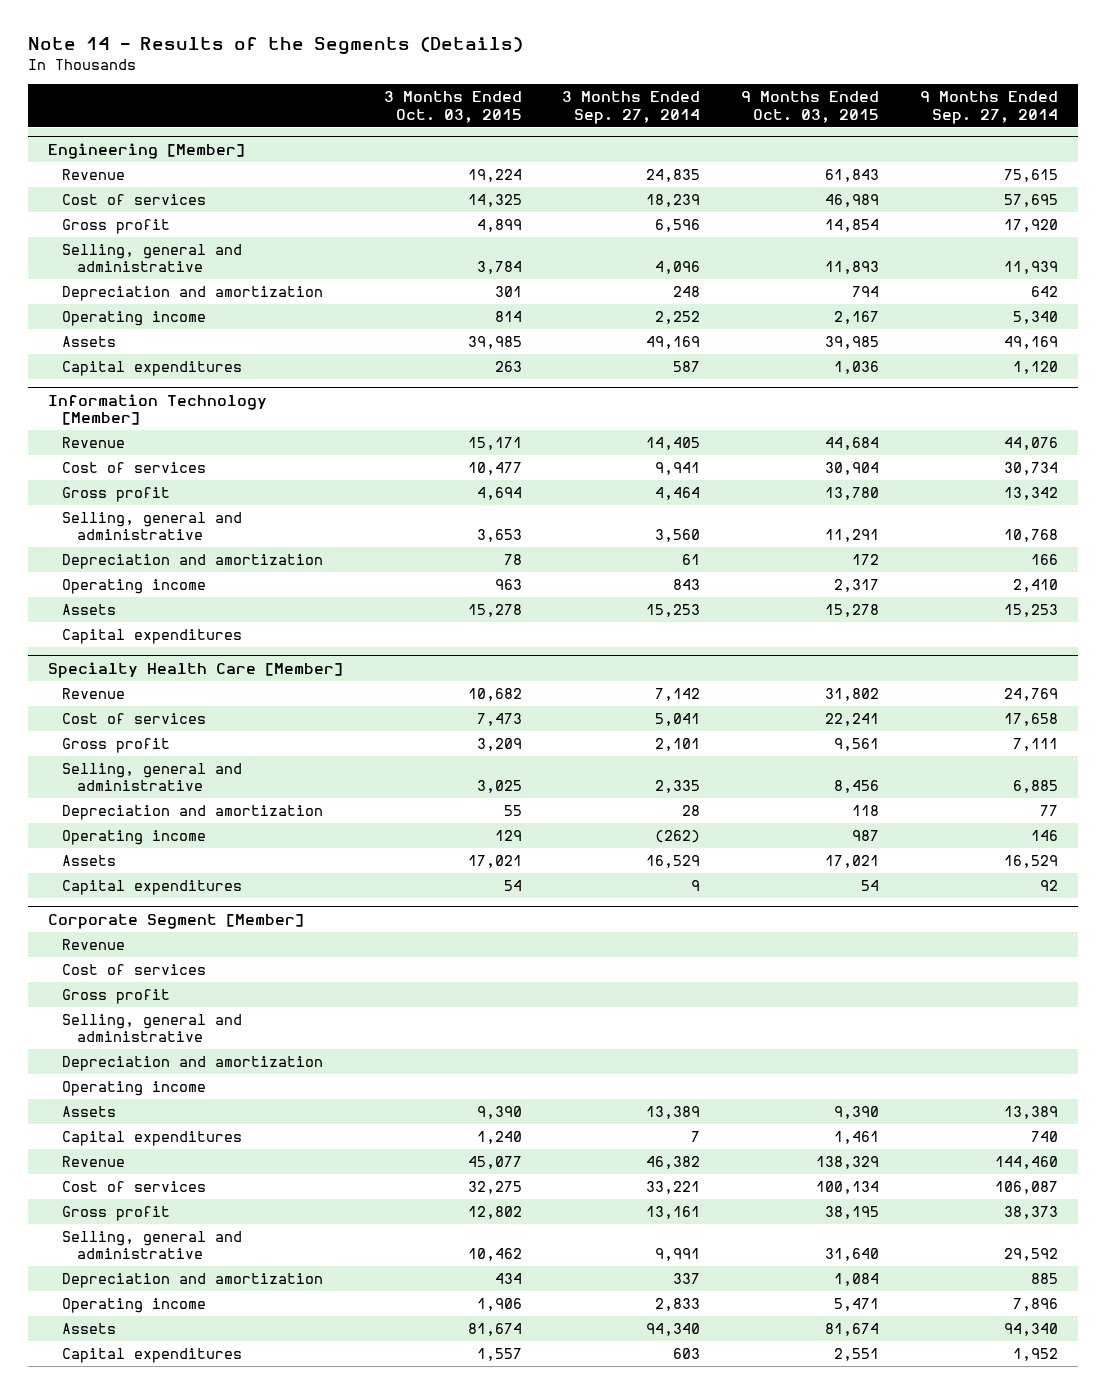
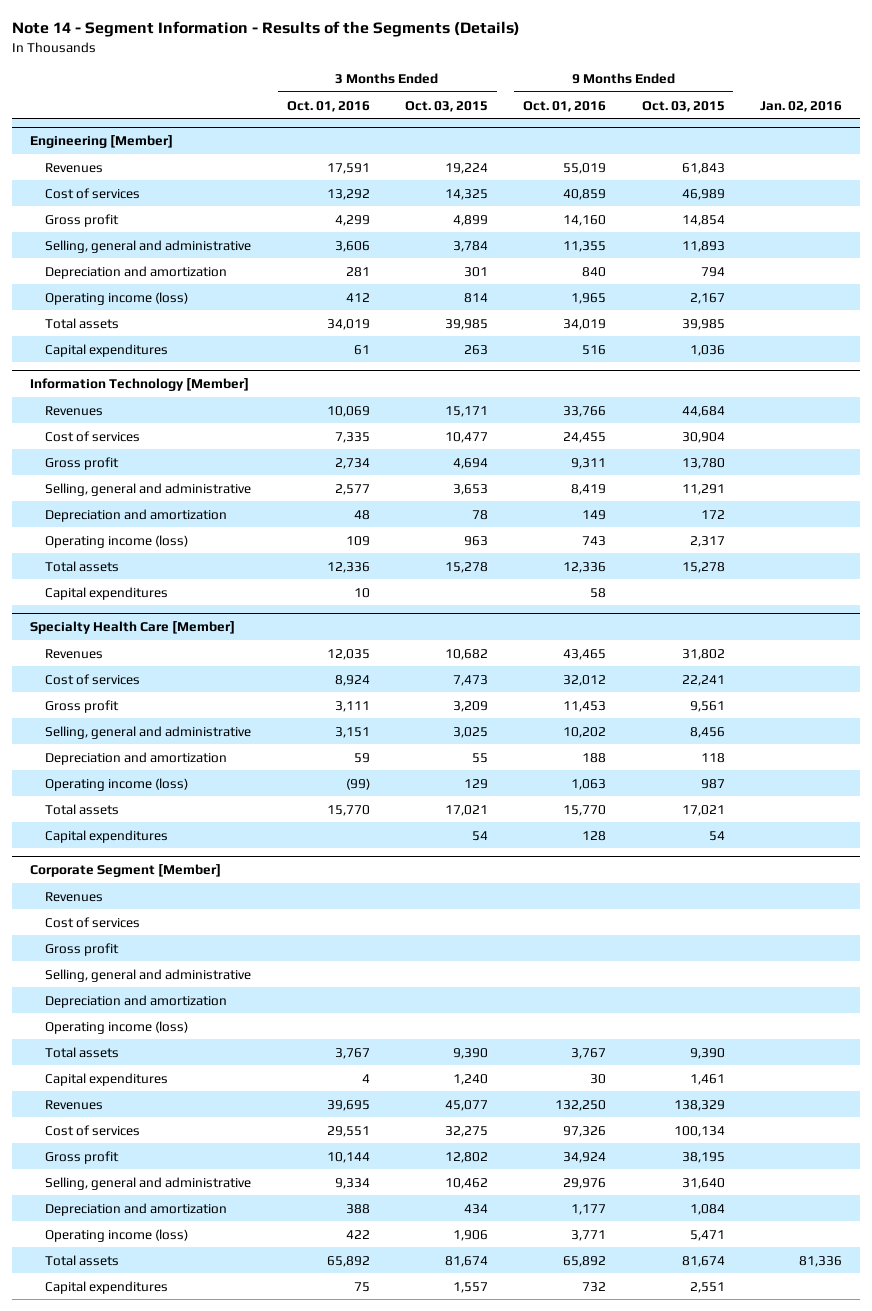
[27,37,523,56] Note 14 - Results of the Segments (Details) -> [12,21,521,38] Note 14 - Segment Information - Results of the Segments (Details)
[562,91,701,124] 3 Months Ended Sep. 27, 2014 -> none
[919,91,1058,124] 9 Months Ended Sep. 27, 2014 -> none
none -> [286,100,370,112] Oct. 01, 2016
none -> [523,100,607,112] Oct. 01, 2016
none -> [759,100,842,112] Jan. 02, 2016
[62,169,126,181] Revenue -> [45,162,104,173] Revenues
[62,311,207,327] Operating income -> [45,291,189,305] Operating income (loss)
[62,336,117,348] Assets -> [45,317,120,329] Total assets
[62,437,126,449] Revenue -> [45,405,104,416] Revenues
[62,579,207,595] Operating income -> [45,534,189,548] Operating income (loss)
[62,604,117,616] Assets -> [45,560,120,572] Total assets
[62,688,126,700] Revenue -> [45,648,104,659] Revenues
[62,830,207,846] Operating income -> [45,777,189,791] Operating income (loss)
[62,855,117,867] Assets -> [45,803,120,815] Total assets
[62,939,126,951] Revenue -> [45,891,104,902] Revenues
[62,1081,207,1097] Operating income -> [45,1020,189,1034] Operating income (loss)
[62,1106,117,1118] Assets -> [45,1046,120,1058] Total assets
[62,1156,126,1168] Revenue -> [45,1099,104,1110] Revenues
[62,1298,207,1314] Operating income -> [45,1228,189,1242] Operating income (loss)
[62,1323,117,1335] Assets -> [45,1254,120,1266] Total assets

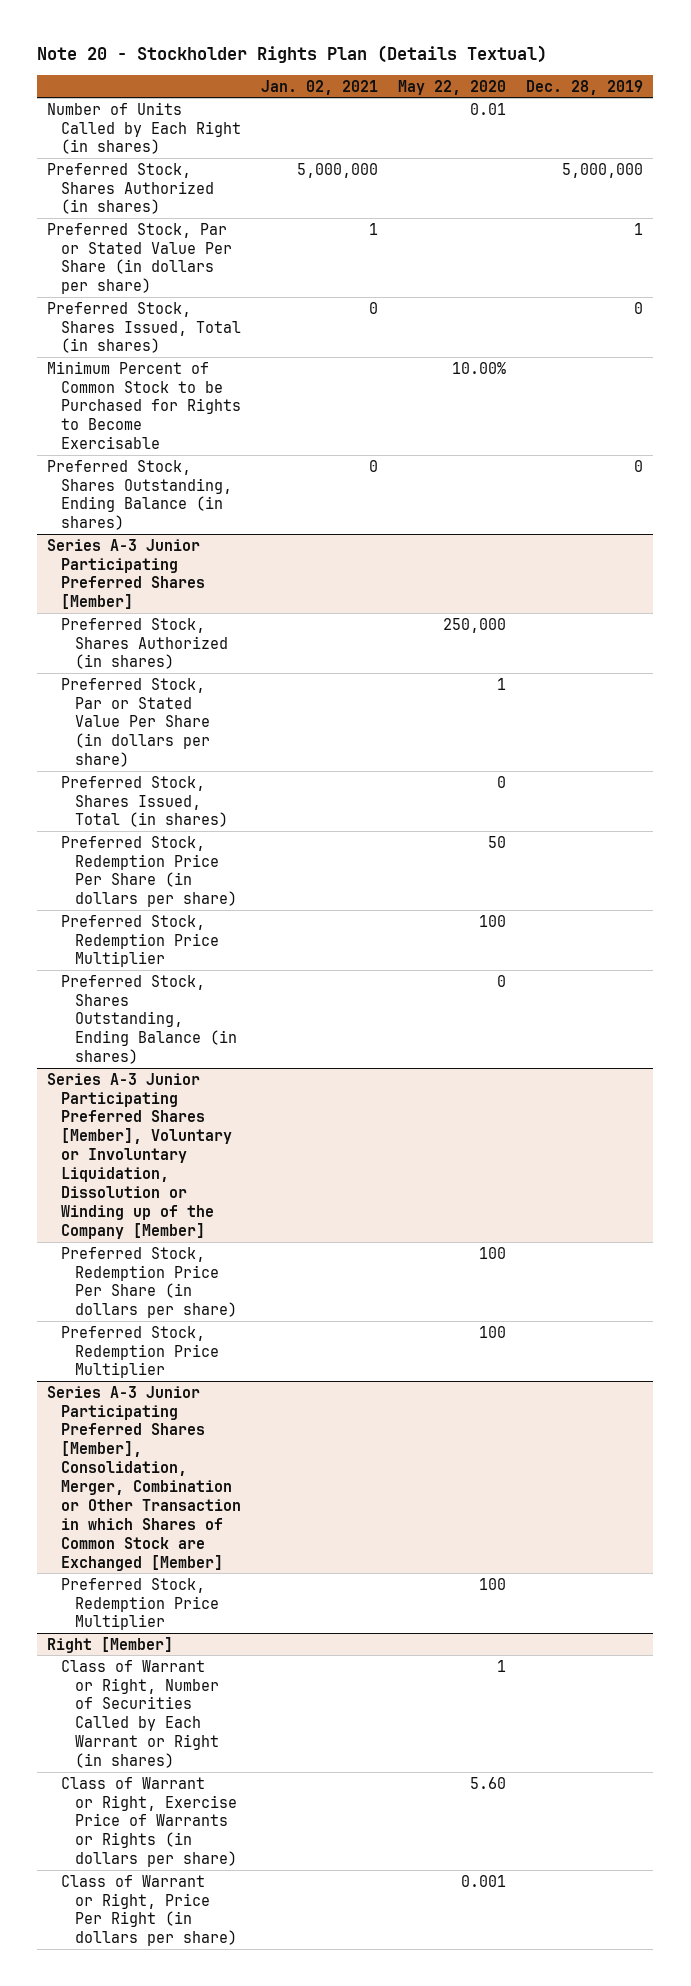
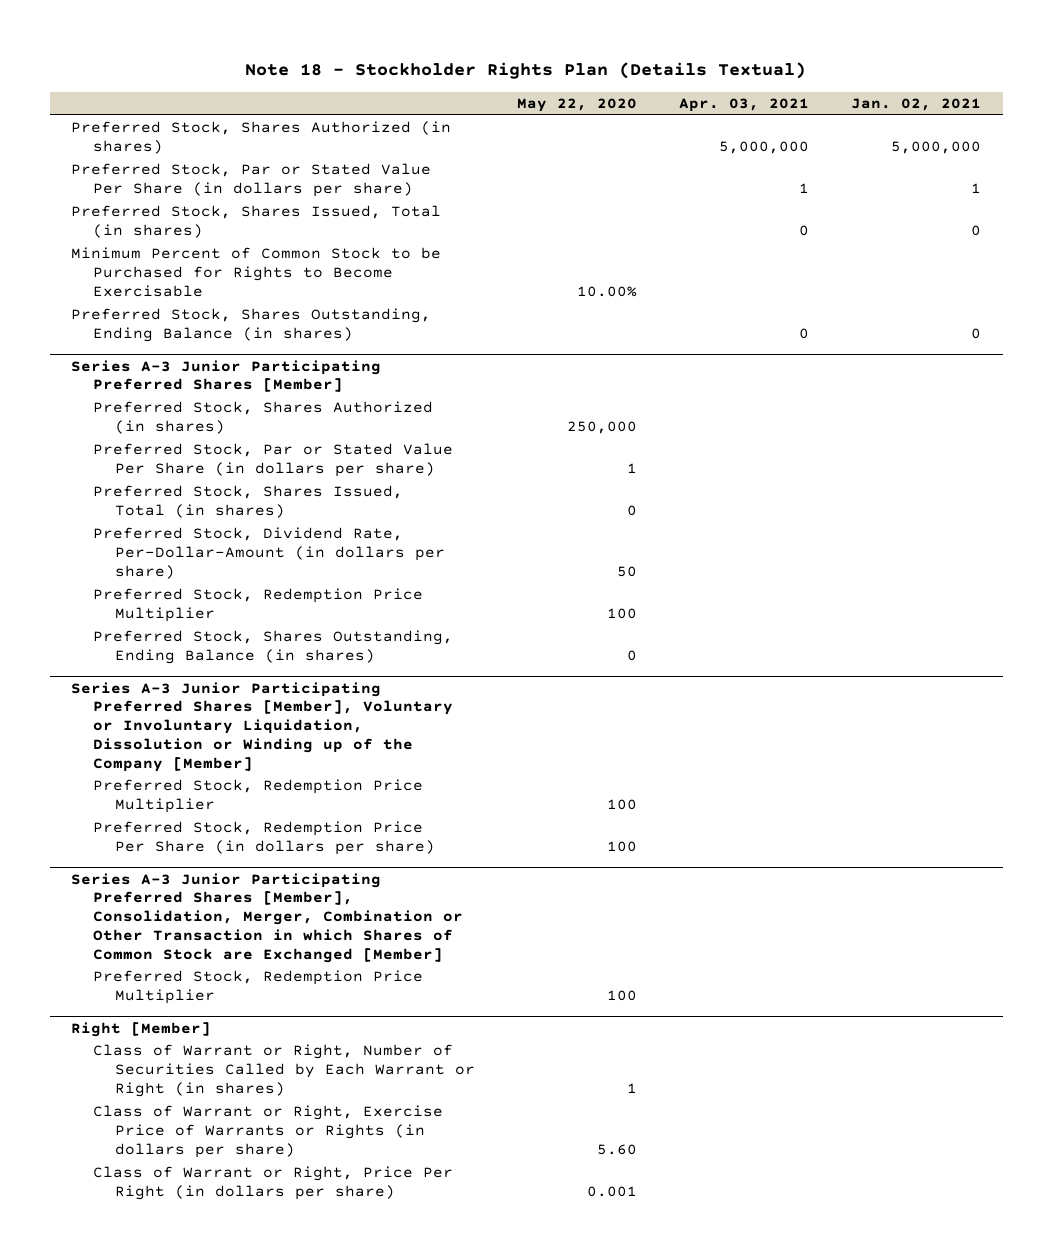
[37,45,548,64] Note 20 - Stockholder Rights Plan (Details Textual) -> [245,62,807,80] Note 18 - Stockholder Rights Plan (Details Textual)
[526,79,644,95] Dec. 28, 2019 -> none
none -> [679,97,810,112] Apr. 03, 2021
[47,101,241,155] Number of Units Called by Each Right (in shares) -> none
[60,835,237,908] Preferred Stock, Redemption Price Per Share (in dollars per share) -> [93,527,446,579] Preferred Stock, Dividend Rate, Per-Dollar-Amount (in dollars per share)
[60,1246,237,1319] Preferred Stock, Redemption Price Per Share (in dollars per share) -> [93,821,436,856] Preferred Stock, Redemption Price Per Share (in dollars per share)

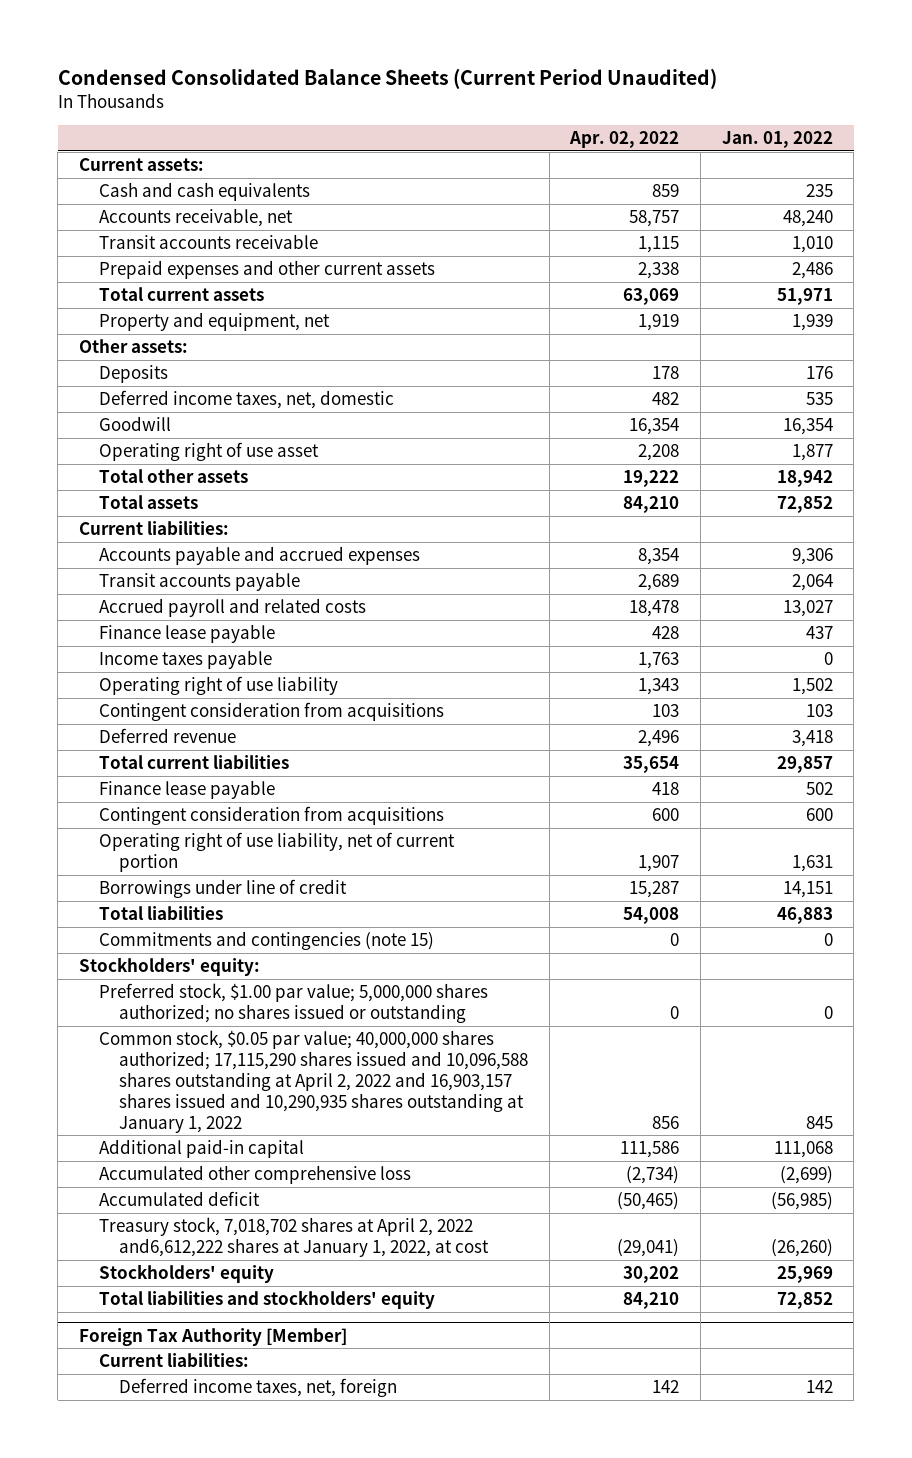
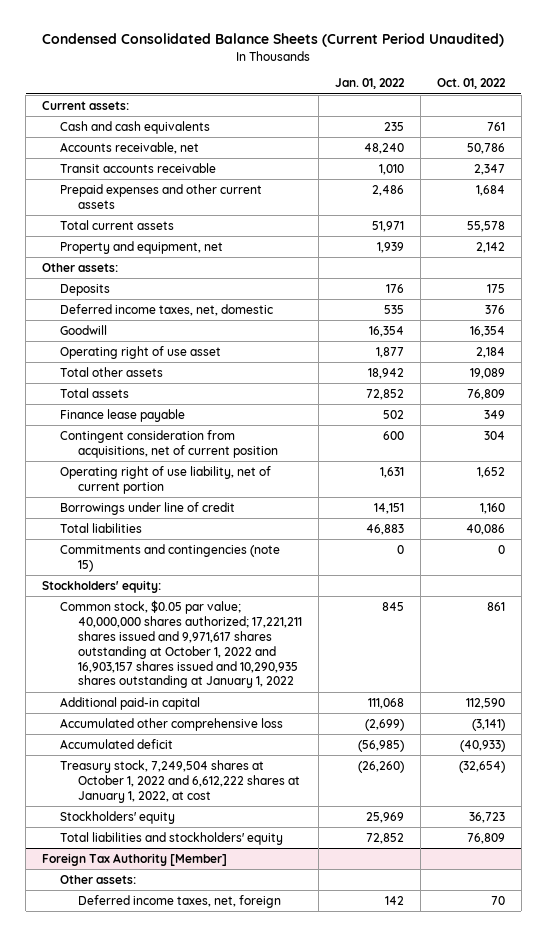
[569,130,680,148] Apr. 02, 2022 -> none
none -> [436,78,506,90] Oct. 01, 2022
[79,521,230,536] Current liabilities: -> none
[99,546,421,566] Accounts payable and accrued expenses -> none
[99,572,301,592] Transit accounts payable -> none
[99,598,367,618] Accrued payroll and related costs -> none
[99,624,276,644] Finance lease payable -> none
[99,650,273,670] Income taxes payable -> none
[99,676,339,696] Operating right of use liability -> none
[99,702,445,722] Contingent consideration from acquisitions -> none
[99,728,237,744] Deferred revenue -> none
[99,755,290,770] Total current liabilities -> none
[99,806,445,826] Contingent consideration from acquisitions -> [60,429,279,458] Contingent consideration from acquisitions, net of current position
[99,983,489,1023] Preferred stock, $1.00 par value; 5,000,000 shares authorized; no shares issued or outstanding -> none
[99,1030,529,1133] Common stock, $0.05 par value; 40,000,000 shares authorized; 17,115,290 shares issued and 10,096,588 shares outstanding at April 2, 2022 and 16,903,157 shares issued and 10,290,935 shares outstanding at January 1, 2022 -> [60,599,303,689] Common stock, $0.05 par value; 40,000,000 shares authorized; 17,221,211 shares issued and 9,971,617 shares outstanding at October 1, 2022 and 16,903,157 shares issued and 10,290,935 shares outstanding at January 1, 2022
[99,1217,490,1257] Treasury stock, 7,018,702 shares at April 2, 2022 and6,612,222 shares at January 1, 2022, at cost -> [60,759,301,803] Treasury stock, 7,249,504 shares at October 1, 2022 and 6,612,222 shares at January 1, 2022, at cost
[99,1353,250,1368] Current liabilities: -> none
none -> [60,874,137,884] Other assets:

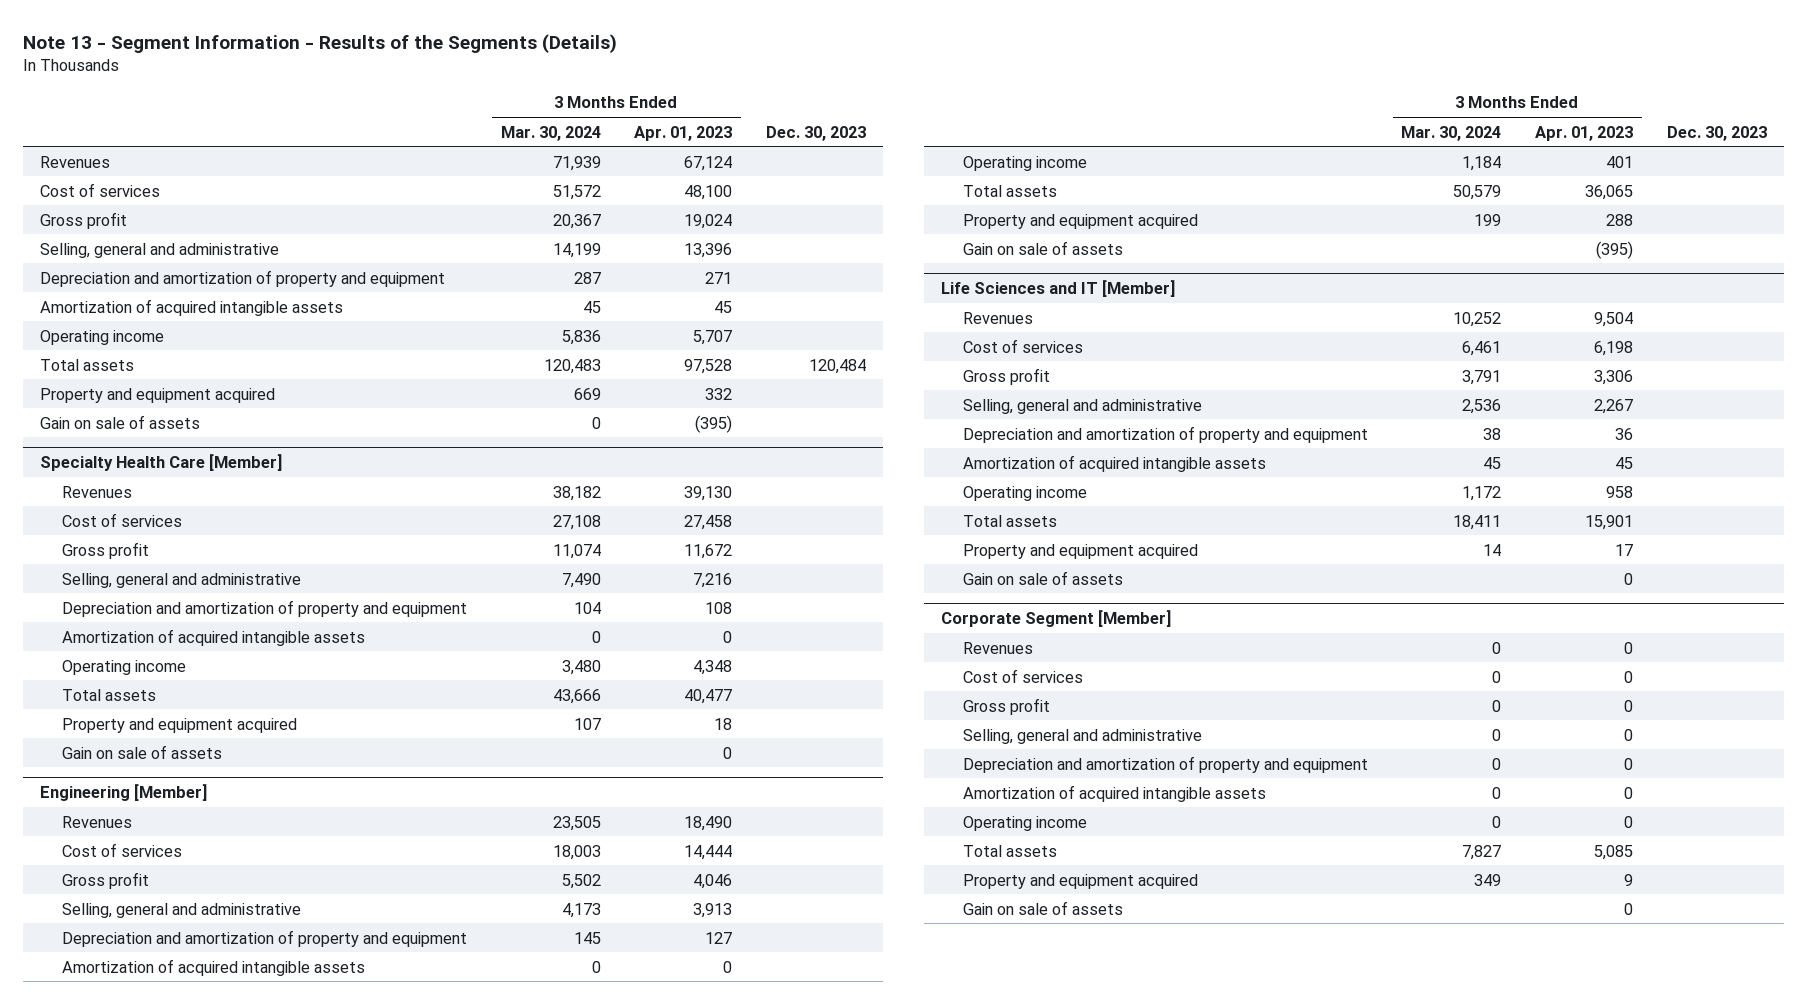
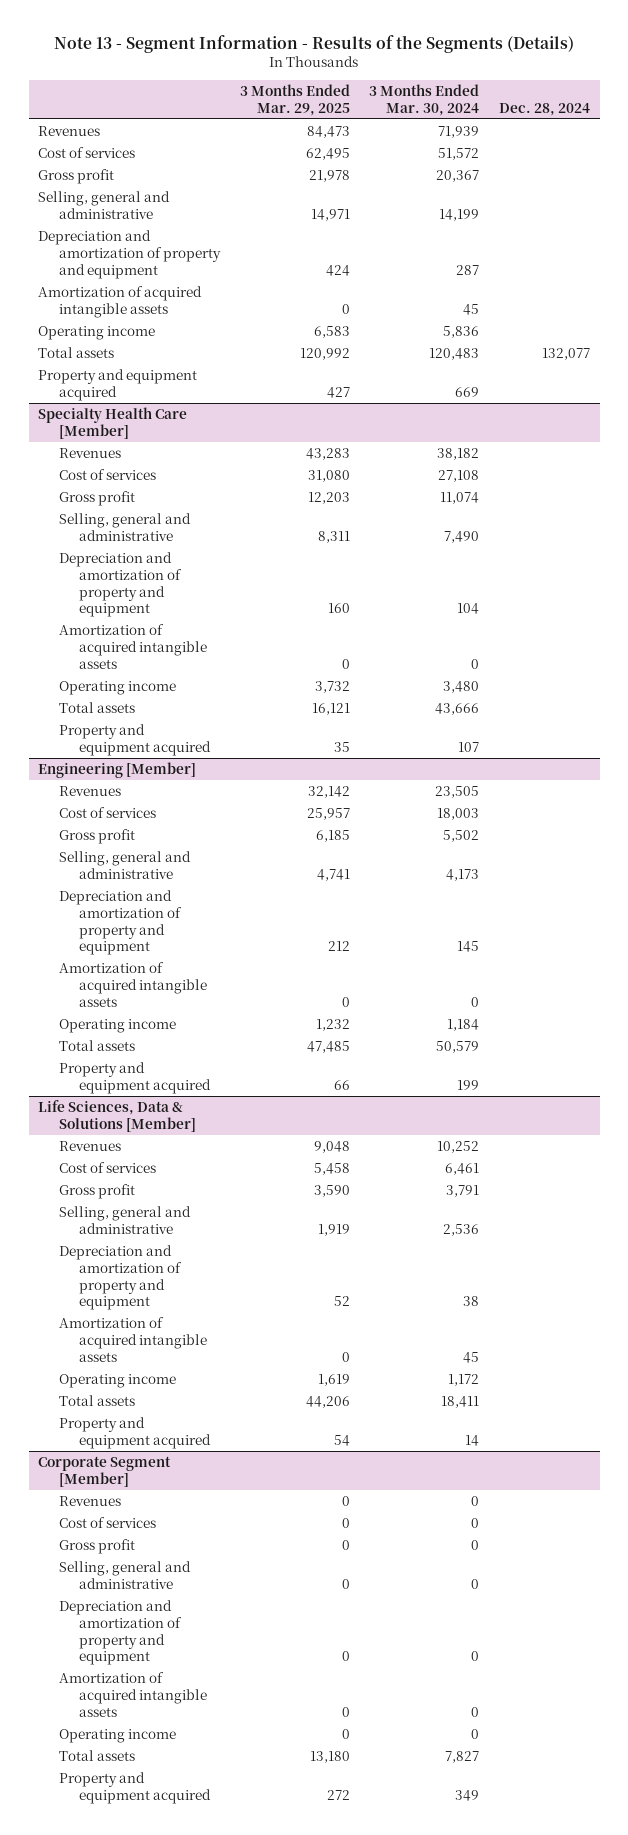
[634,125,733,141] Apr. 01, 2023 -> none
[766,125,867,141] Dec. 30, 2023 -> none
none -> [239,84,350,116] 3 Months Ended Mar. 29, 2025
none -> [498,102,590,116] Dec. 28, 2024
[40,414,201,429] Gain on sale of assets -> none
[61,744,222,759] Gain on sale of assets -> none
[962,240,1123,255] Gain on sale of assets -> none
[940,280,1176,298] Life Sciences and IT [Member] -> none
none -> [38,1099,196,1132] Life Sciences, Data & Solutions [Member]
[962,570,1123,585] Gain on sale of assets -> none
[962,900,1123,915] Gain on sale of assets -> none

